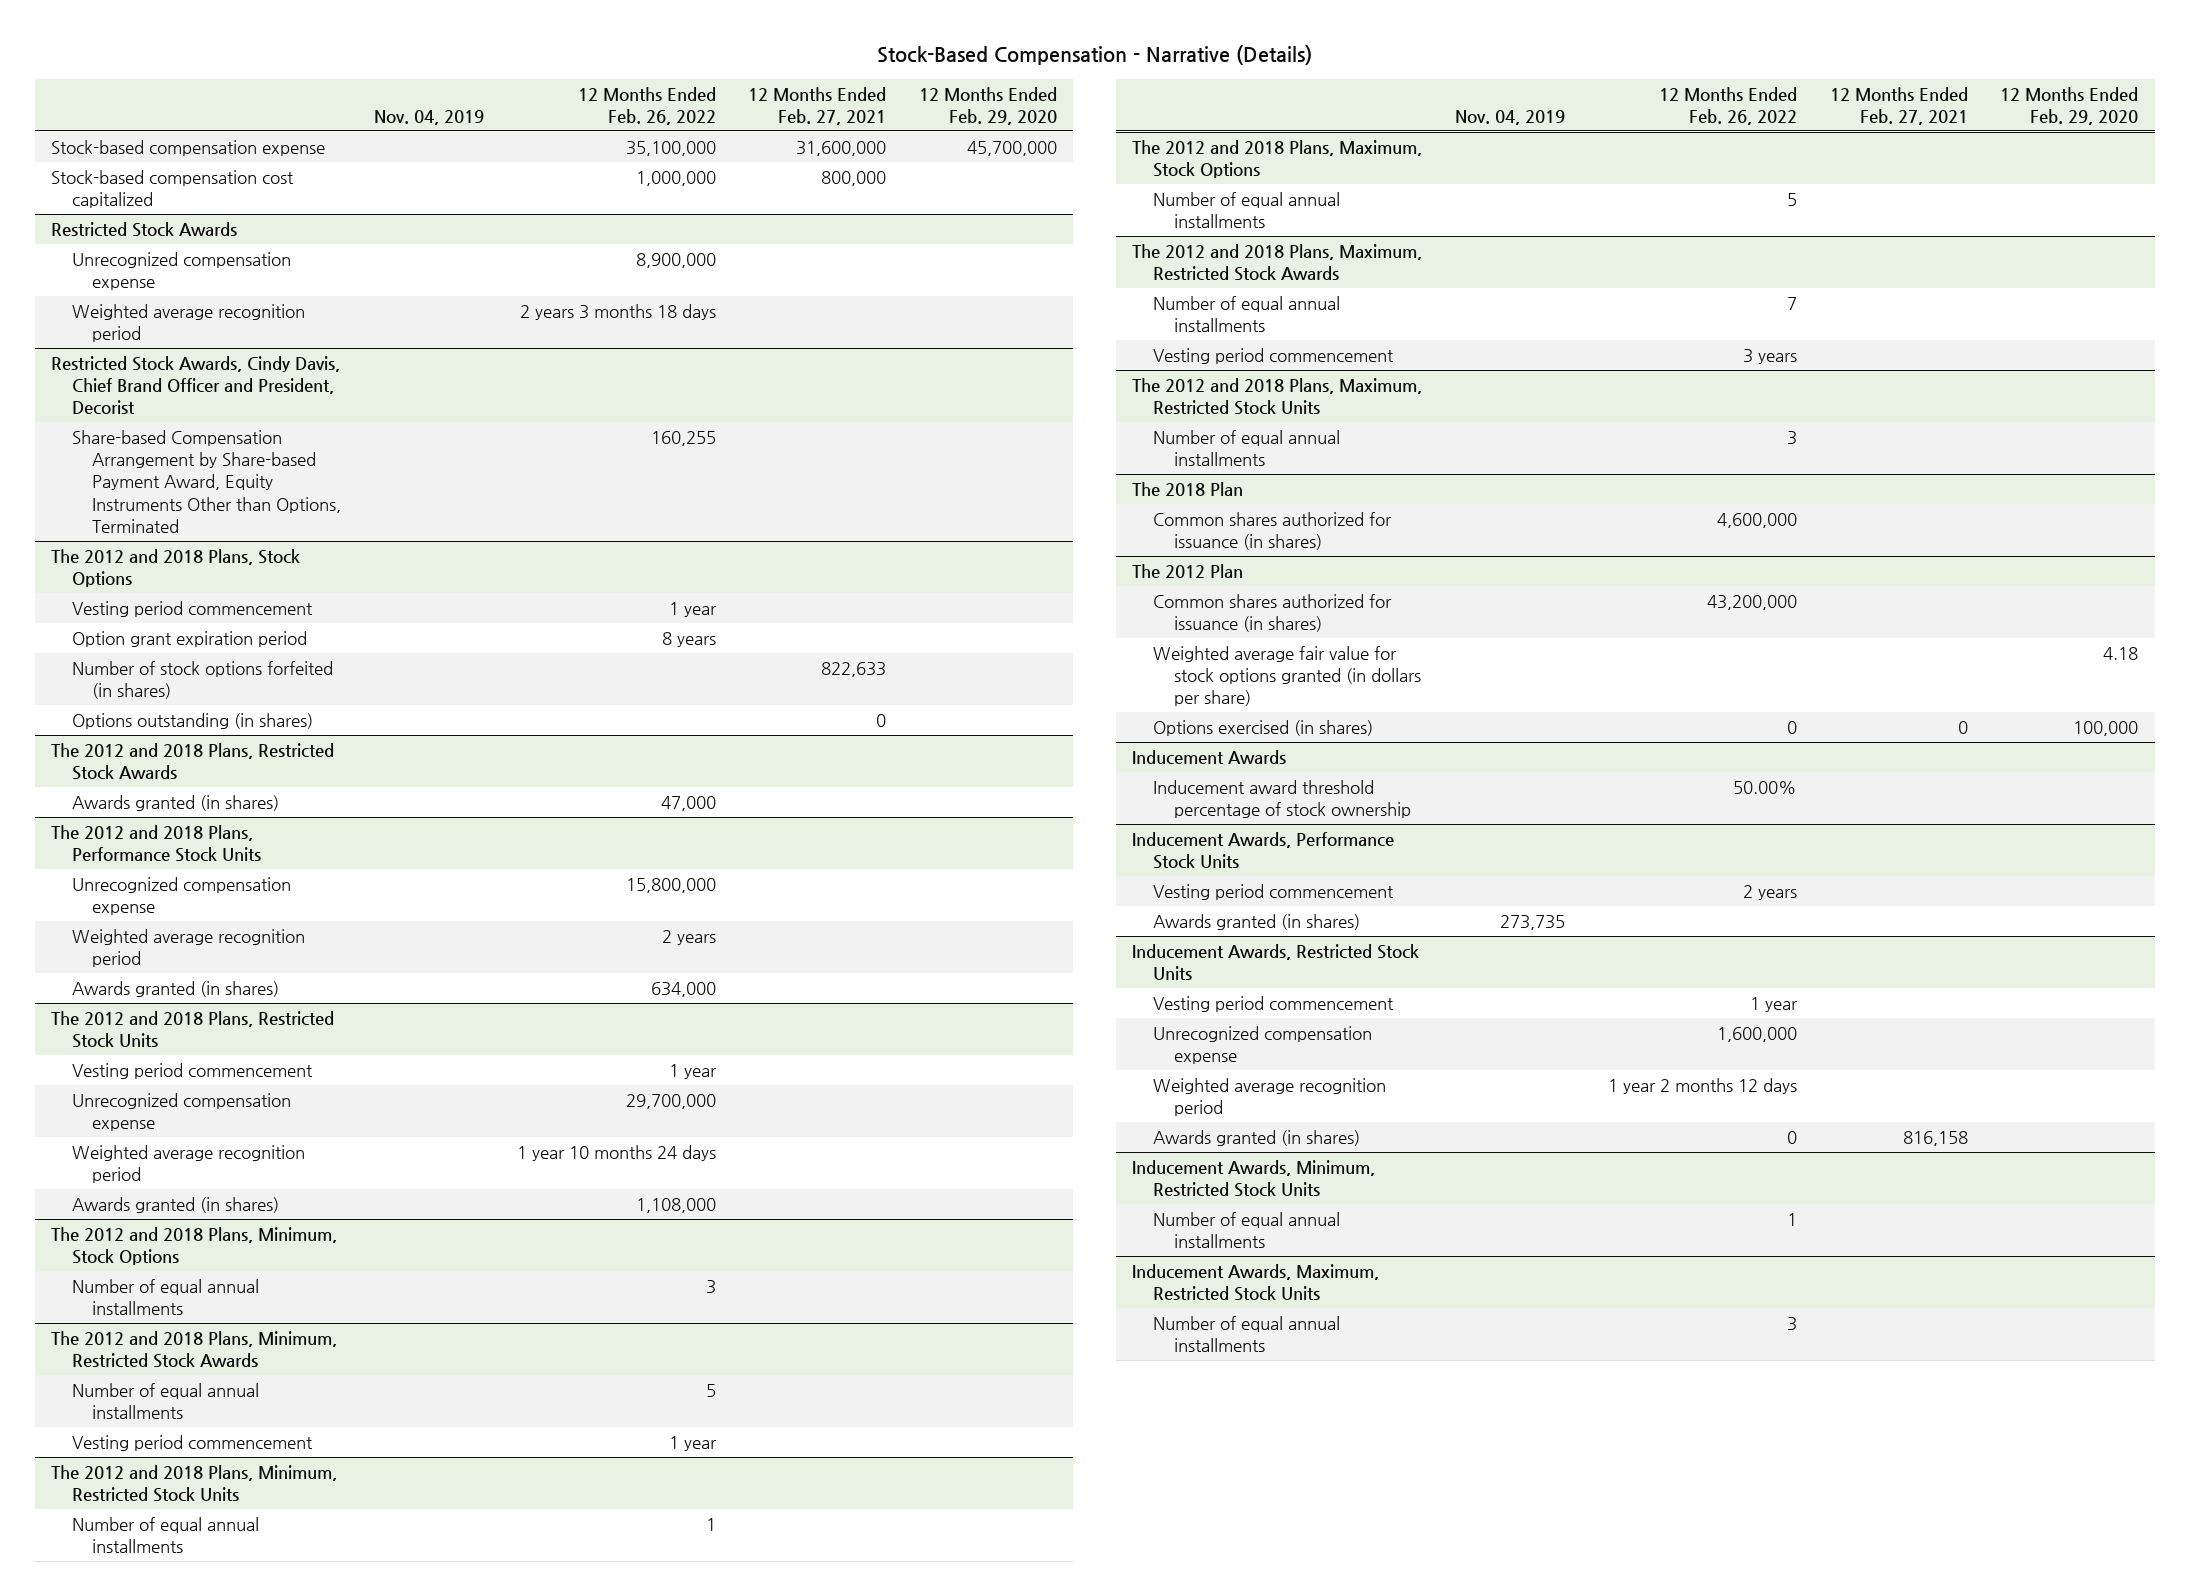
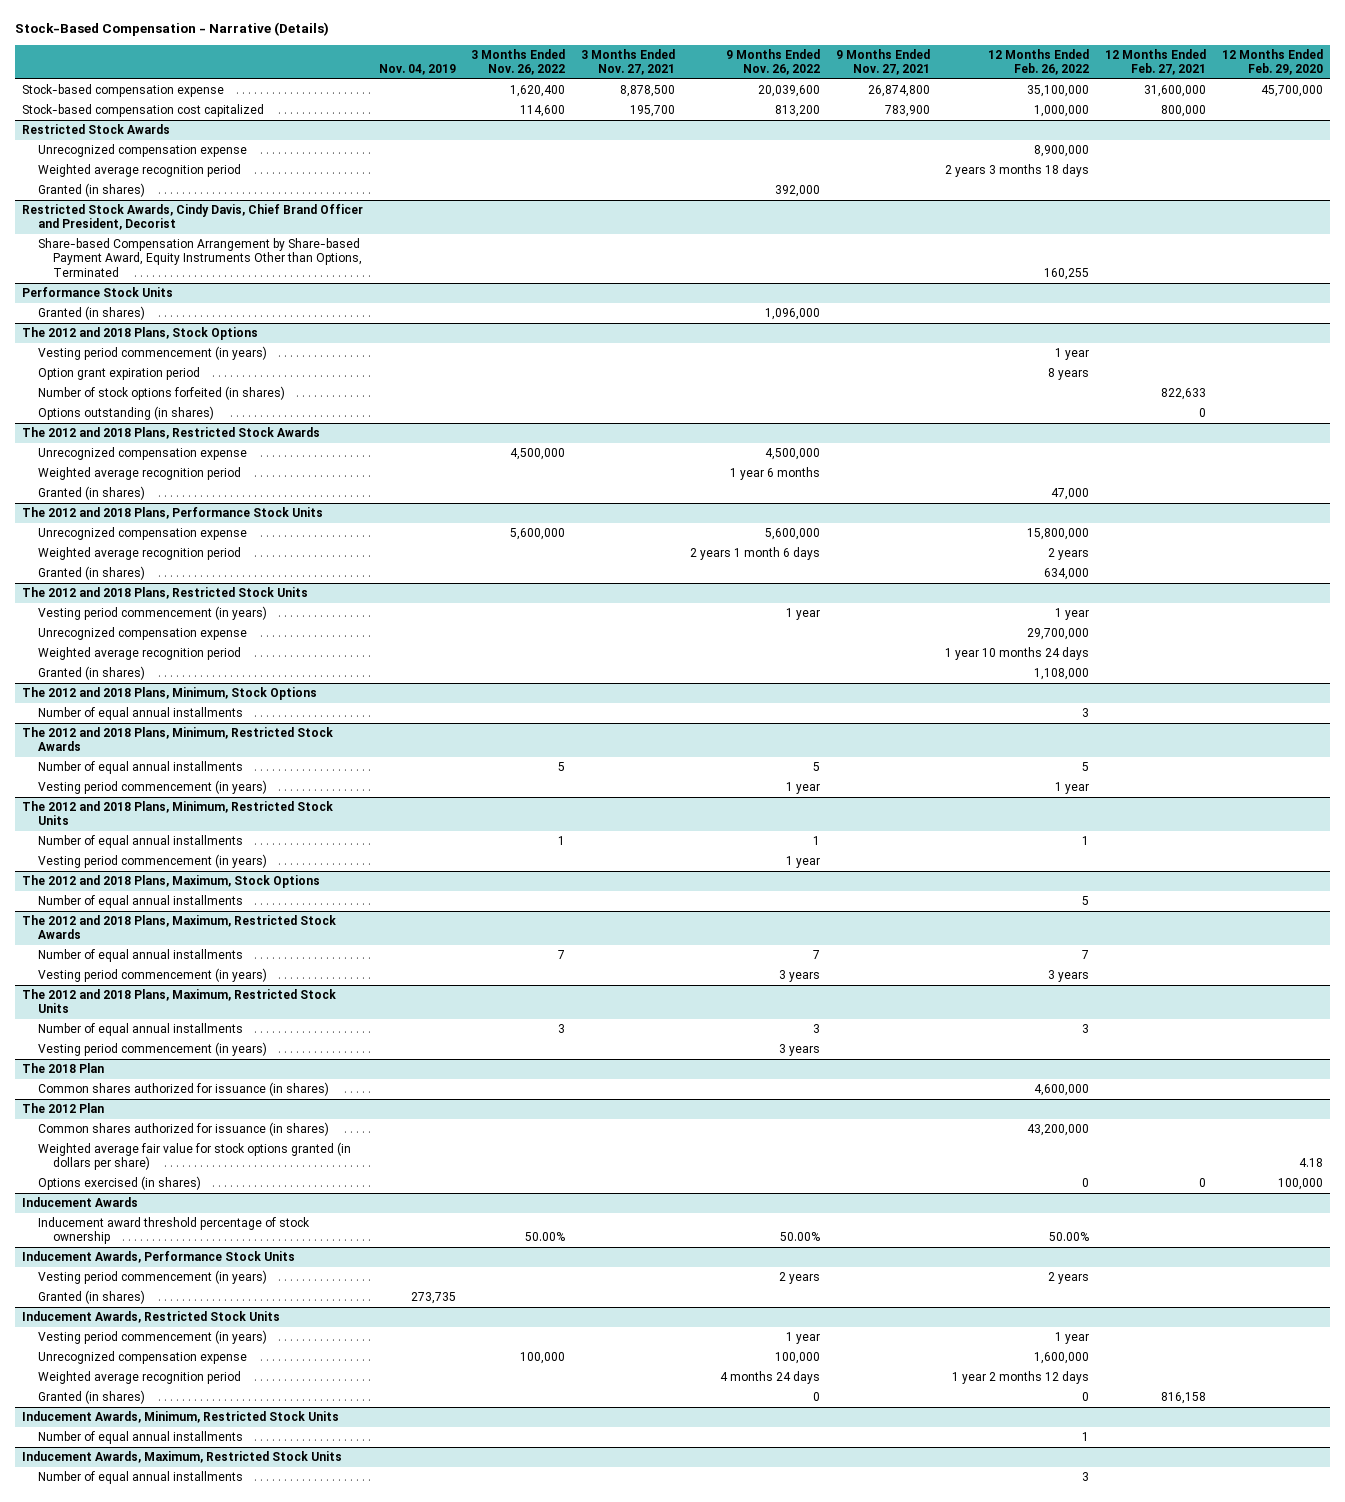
none -> [471,48,566,76] 3 Months Ended Nov. 26, 2022
none -> [580,48,675,76] 3 Months Ended Nov. 27, 2021
none -> [726,48,821,76] 9 Months Ended Nov. 26, 2022
none -> [835,48,930,76] 9 Months Ended Nov. 27, 2021
none -> [37,182,145,197] Granted (in shares)
none -> [22,286,174,297] Performance Stock Units
none -> [37,305,145,320] Granted (in shares)
[71,600,313,617] Vesting period commencement -> [37,345,267,360] Vesting period commencement (in years)
none -> [37,446,247,460] Unrecognized compensation expense
none -> [37,466,241,480] Weighted average recognition period
[71,794,279,811] Awards granted (in shares) -> [37,485,145,500] Granted (in shares)
[71,980,279,997] Awards granted (in shares) -> [37,565,145,580] Granted (in shares)
[71,1062,313,1079] Vesting period commencement -> [37,605,267,620] Vesting period commencement (in years)
[71,1196,279,1213] Awards granted (in shares) -> [37,665,145,680] Granted (in shares)
[71,1434,313,1451] Vesting period commencement -> [37,779,267,794] Vesting period commencement (in years)
none -> [37,853,267,868] Vesting period commencement (in years)
[1153,347,1395,364] Vesting period commencement -> [37,967,267,982] Vesting period commencement (in years)
none -> [37,1041,267,1056] Vesting period commencement (in years)
[1153,883,1395,900] Vesting period commencement -> [37,1269,267,1284] Vesting period commencement (in years)
[1153,913,1361,930] Awards granted (in shares) -> [37,1289,145,1304] Granted (in shares)
[1153,995,1395,1012] Vesting period commencement -> [37,1329,267,1344] Vesting period commencement (in years)
[1153,1129,1361,1146] Awards granted (in shares) -> [37,1389,145,1404] Granted (in shares)

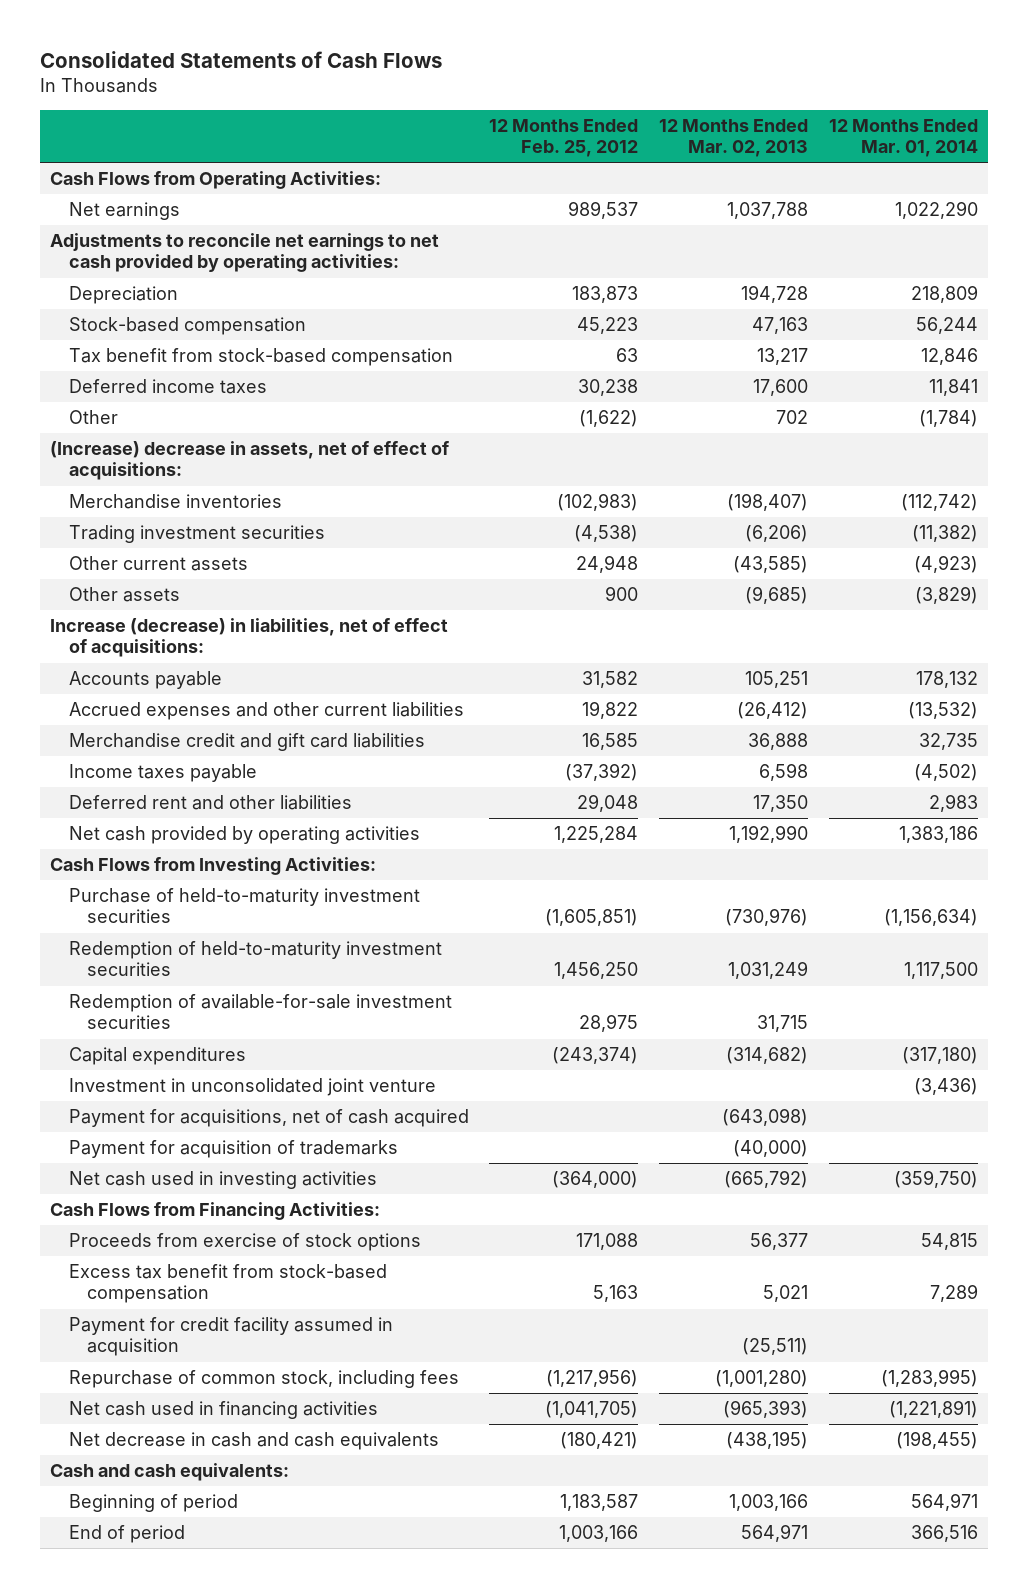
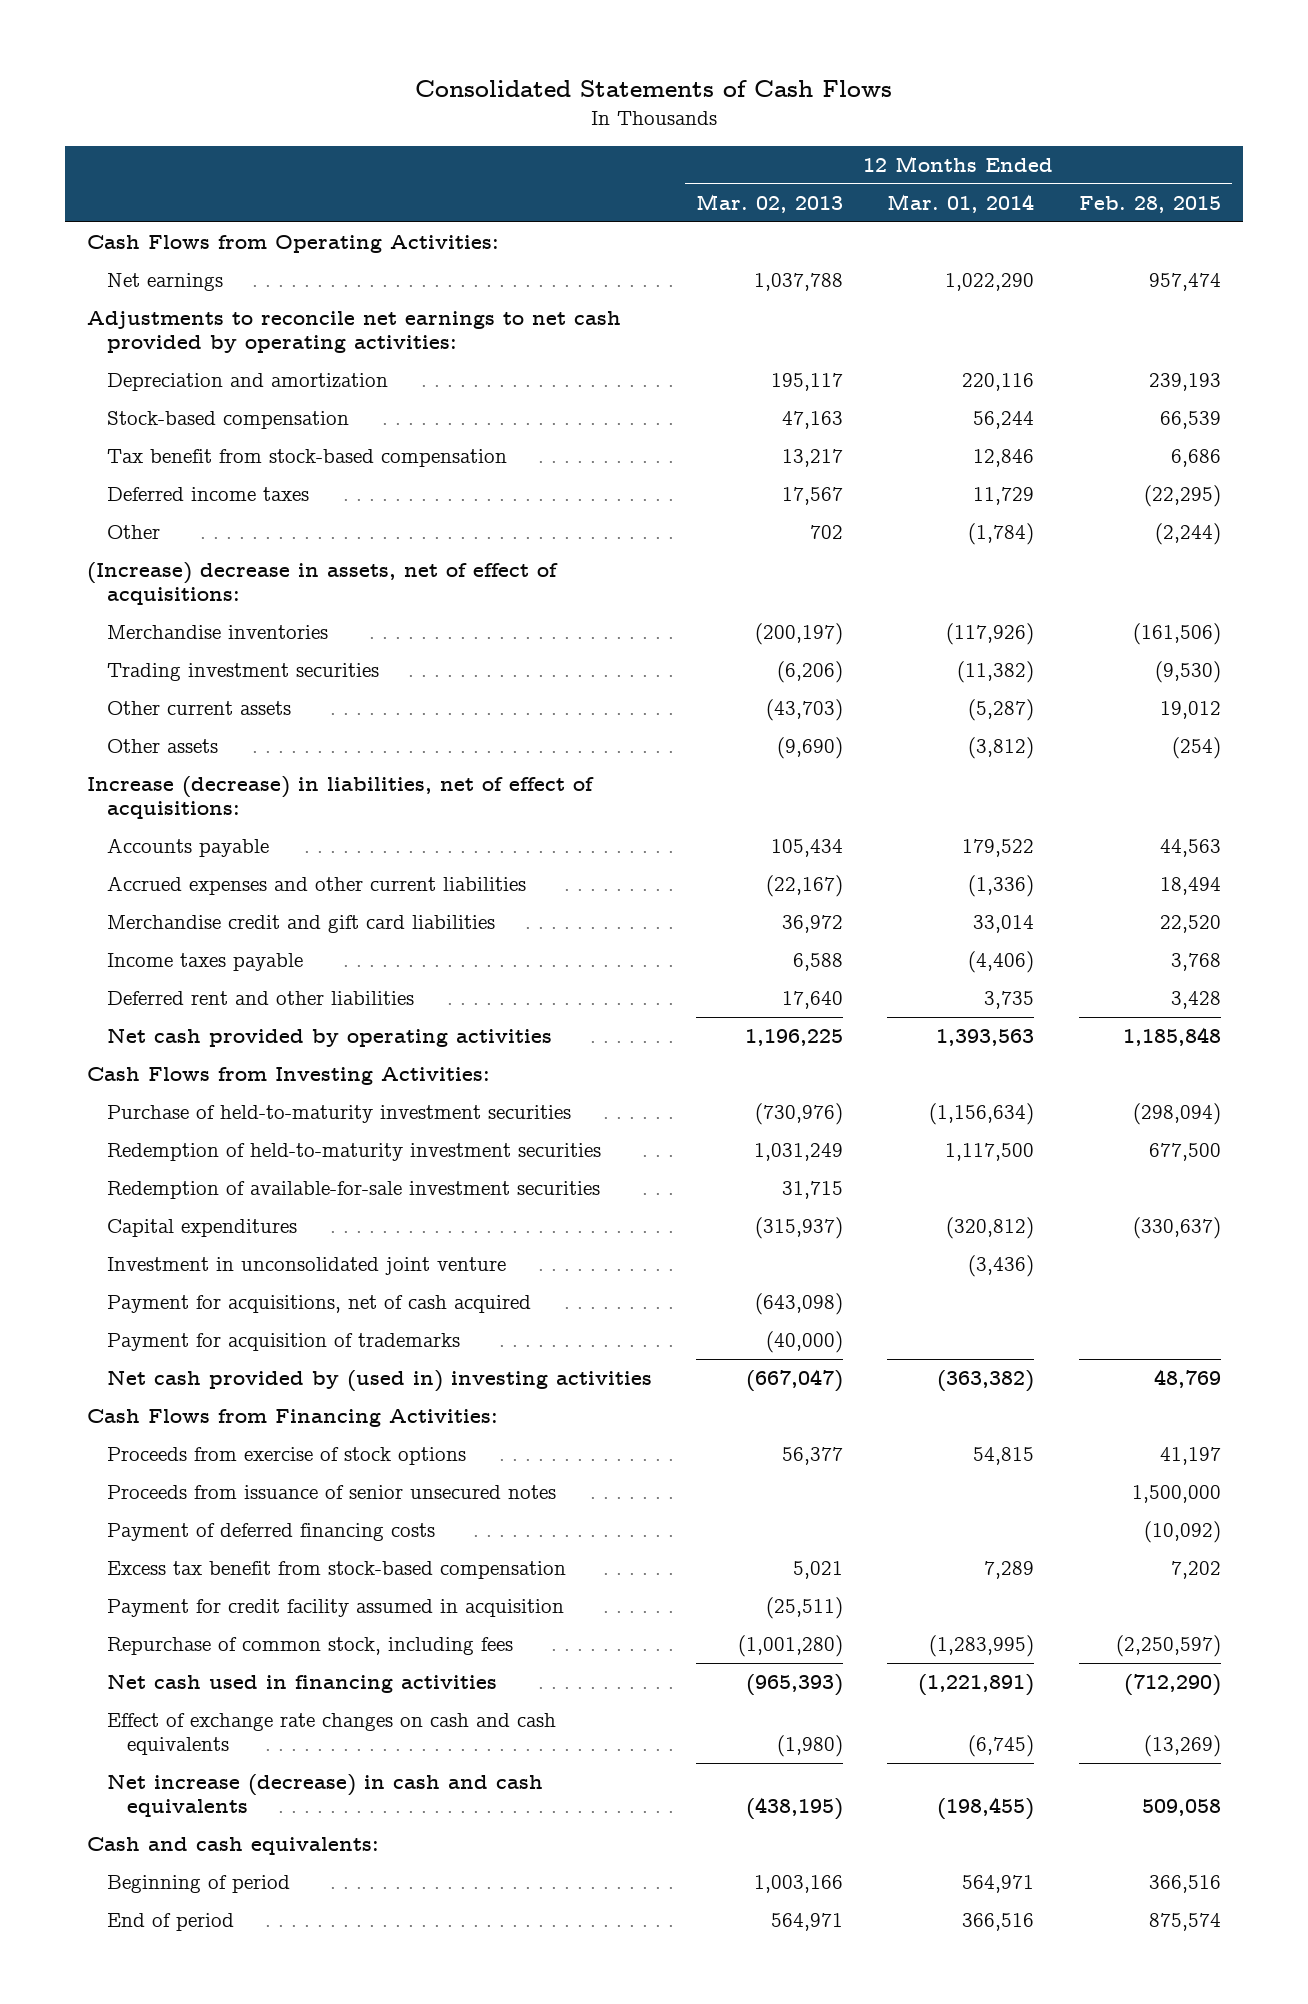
[489,119,639,158] 12 Months Ended Feb. 25, 2012 -> none
none -> [1078,195,1221,213] Feb. 28, 2015
[68,286,178,305] Depreciation -> [106,373,388,392] Depreciation and amortization
[741,285,809,304] 194,728 -> [771,373,844,392] 195,117
[910,285,978,304] 218,809 -> [962,373,1035,392] 220,116
[753,379,809,397] 17,600 -> [782,487,844,506] 17,567
[928,379,978,397] 11,841 -> [973,487,1035,506] 11,729
[727,493,809,512] (198,407) -> [755,623,844,646] (200,197)
[900,494,978,512] (112,742) -> [946,623,1035,646] (117,926)
[733,556,809,574] (43,585) -> [766,699,844,722] (43,703)
[913,555,978,574] (4,923) -> [968,699,1035,722] (5,287)
[745,586,809,605] (9,685) -> [777,737,844,760] (9,690)
[914,586,978,605] (3,829) -> [968,737,1035,760] (3,812)
[745,671,809,689] 105,251 -> [771,839,844,858] 105,434
[915,671,978,689] 178,132 -> [962,839,1035,858] 179,522
[737,702,809,720] (26,412) -> [766,875,844,898] (22,167)
[907,702,978,720] (13,532) -> [968,875,1035,898] (1,336)
[748,733,809,751] 36,888 -> [782,915,844,934] 36,972
[918,733,978,751] 32,735 -> [973,915,1035,934] 33,014
[759,763,809,782] 6,598 -> [793,953,844,972] 6,588
[913,764,978,782] (4,502) -> [968,951,1035,974] (4,406)
[753,795,809,813] 17,350 -> [782,991,844,1010] 17,640
[928,794,978,813] 2,983 -> [984,991,1035,1010] 3,735
[729,825,809,844] 1,192,990 -> [745,1029,844,1047] 1,196,225
[898,826,978,844] 1,383,186 -> [936,1029,1035,1047] 1,393,563
[726,1047,809,1065] (314,682) -> [755,1217,844,1240] (315,937)
[901,1047,978,1065] (317,180) -> [946,1217,1035,1240] (320,812)
[68,1171,377,1190] Net cash used in investing activities -> [106,1370,652,1393] Net cash provided by (used in) investing activities
[724,1170,809,1189] (665,792) -> [746,1369,844,1393] (667,047)
[893,1170,978,1189] (359,750) -> [937,1370,1035,1393] (363,382)
none -> [106,1485,556,1500] Proceeds from issuance of senior unsecured notes
none -> [106,1523,435,1542] Payment of deferred financing costs
none -> [106,1713,556,1756] Effect of exchange rate changes on cash and cash equivalents
[68,1432,439,1451] Net decrease in cash and cash equivalents -> [106,1774,543,1818] Net increase (decrease) in cash and cash equivalents

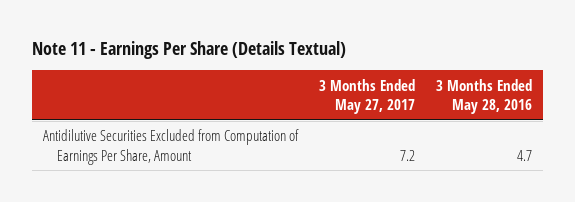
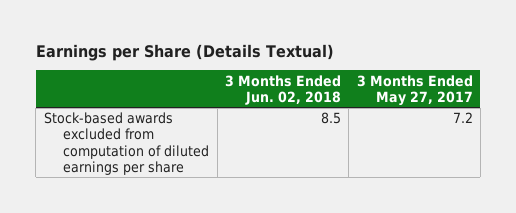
[32,41,347,60] Note 11 - Earnings Per Share (Details Textual) -> [35,43,334,61] Earnings per Share (Details Textual)
[436,78,533,115] 3 Months Ended May 28, 2016 -> none
none -> [224,74,341,105] 3 Months Ended Jun. 02, 2018
[42,129,299,165] Antidilutive Securities Excluded from Computation of Earnings Per Share, Amount -> [43,112,210,175] Stock-based awards excluded from computation of diluted earnings per share

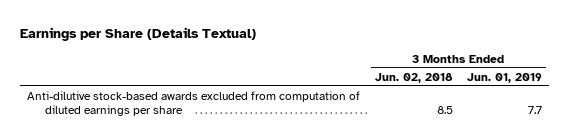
[356,74,473,106] 3 Months Ended May 27, 2017 -> none
none -> [467,72,543,83] Jun. 01, 2019
[43,112,210,175] Stock-based awards excluded from computation of diluted earnings per share -> [26,91,360,117] Anti-dilutive stock-based awards excluded from computation of diluted earnings per share

